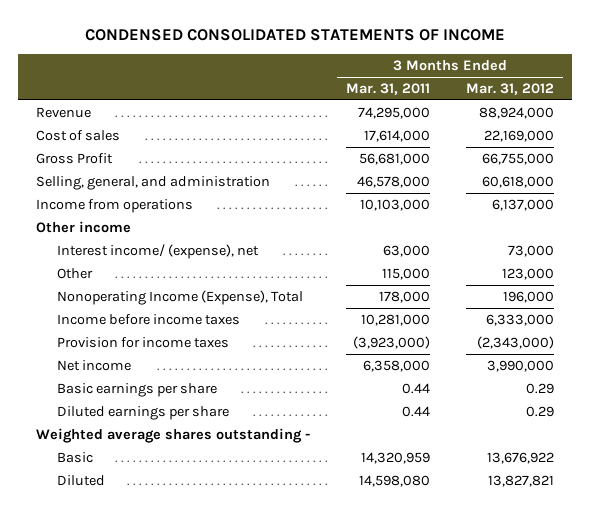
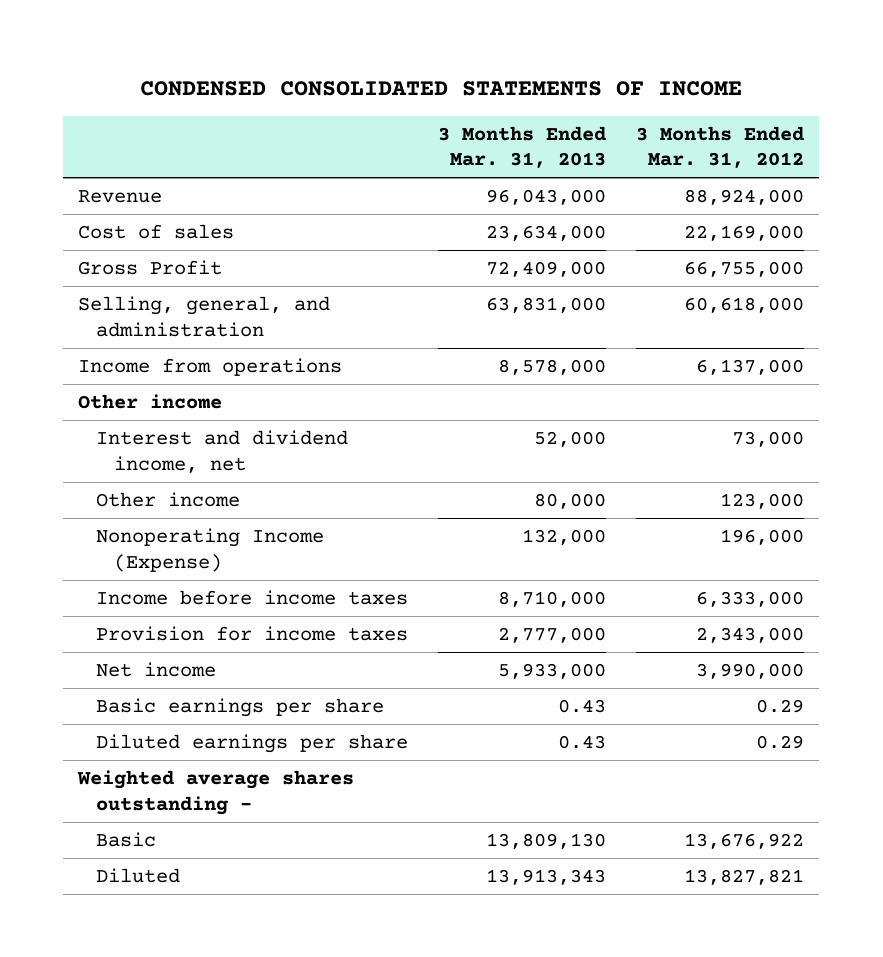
[345,83,430,96] Mar. 31, 2011 -> none
none -> [438,125,607,169] 3 Months Ended Mar. 31, 2013
[56,243,259,259] Interest income/ (expense), net -> [96,429,349,473] Interest and dividend income, net
[56,267,93,279] Other -> [96,491,241,507] Other income
[56,289,303,305] Nonoperating Income (Expense), Total -> [96,527,325,572] Nonoperating Income (Expense)
[476,335,554,349] (2,343,000) -> [696,626,805,643] 2,343,000

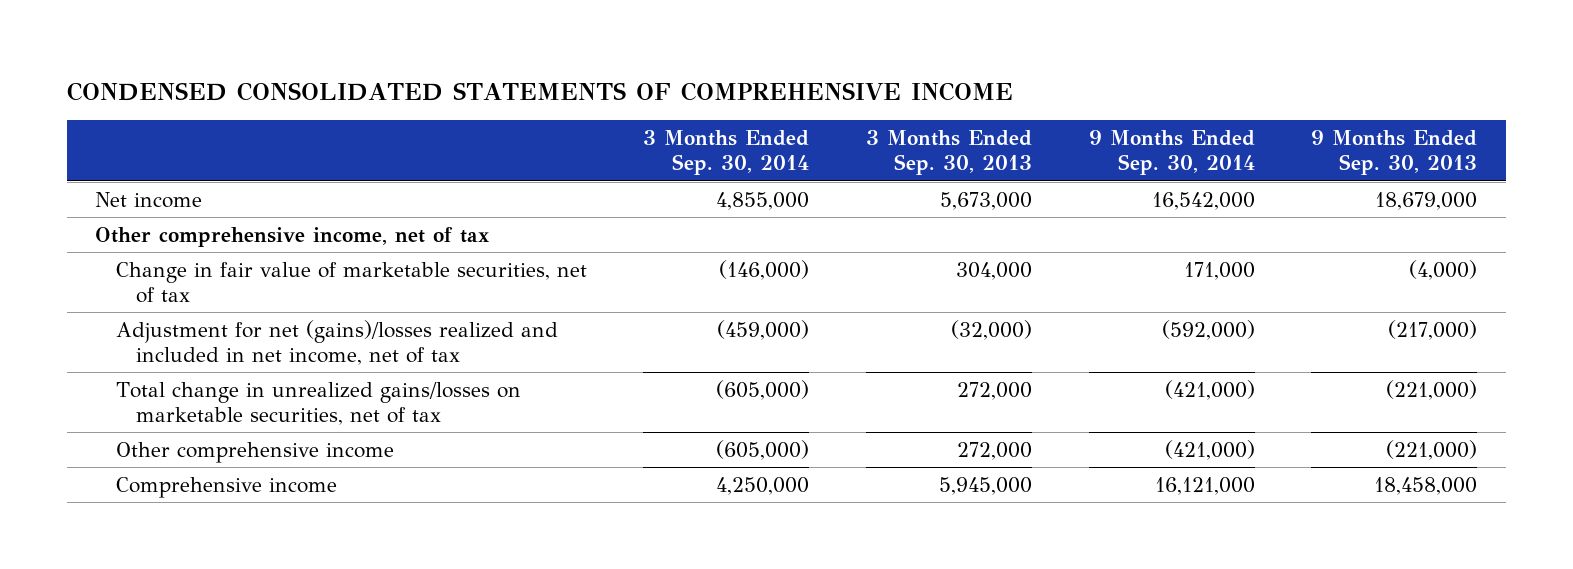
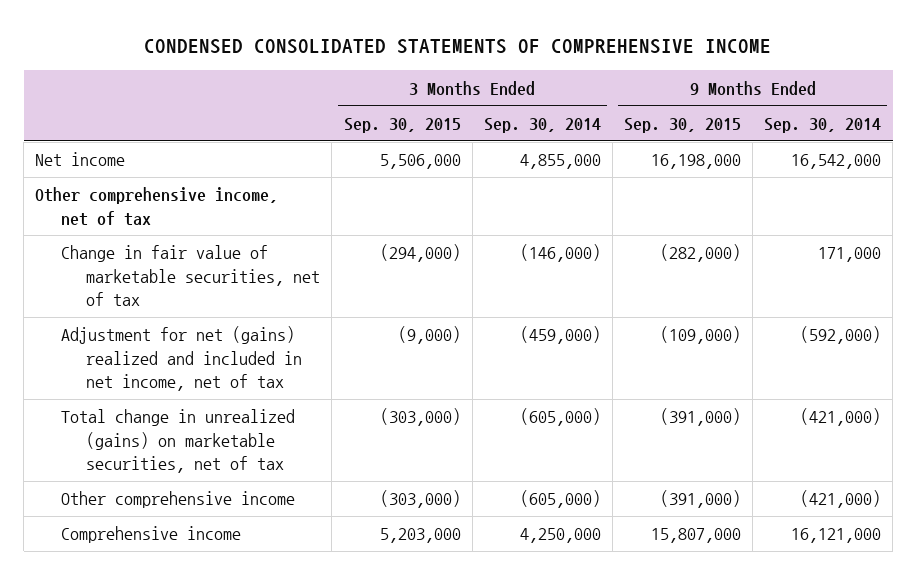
[866,129,1033,176] 3 Months Ended Sep. 30, 2013 -> none
[1311,129,1478,176] 9 Months Ended Sep. 30, 2013 -> none
none -> [343,117,461,133] Sep. 30, 2015
none -> [623,117,741,133] Sep. 30, 2015
[115,319,558,366] Adjustment for net (gains)/losses realized and included in net income, net of tax -> [60,326,303,391] Adjustment for net (gains) realized and included in net income, net of tax
[115,381,521,426] Total change in unrealized gains/losses on marketable securities, net of tax -> [60,409,295,473] Total change in unrealized (gains) on marketable securities, net of tax

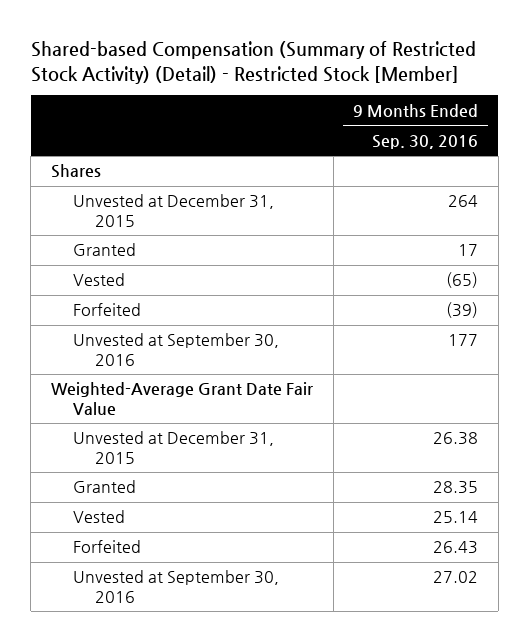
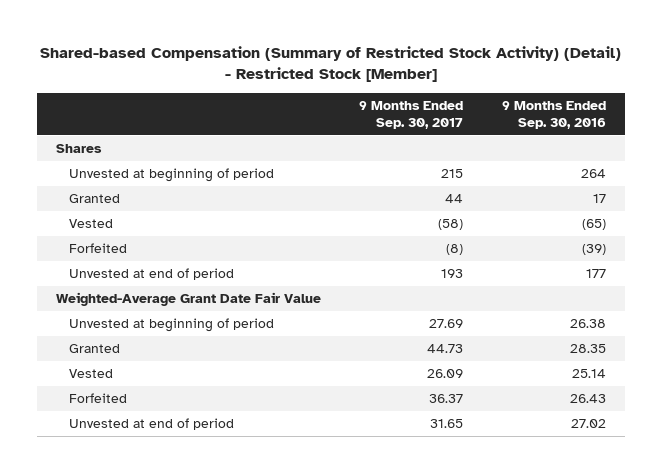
none -> [359,101,464,130] 9 Months Ended Sep. 30, 2017
[73,194,275,227] Unvested at December 31, 2015 -> [69,168,275,183] Unvested at beginning of period
[73,333,280,366] Unvested at September 30, 2016 -> [69,268,235,281] Unvested at end of period
[73,431,275,464] Unvested at December 31, 2015 -> [69,318,275,333] Unvested at beginning of period
[73,570,280,603] Unvested at September 30, 2016 -> [69,418,235,431] Unvested at end of period

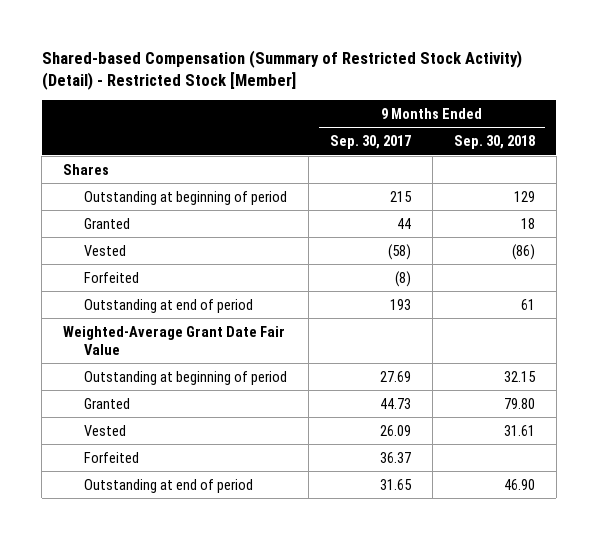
[501,101,606,130] 9 Months Ended Sep. 30, 2016 -> none
none -> [453,135,535,150] Sep. 30, 2018
[69,168,275,183] Unvested at beginning of period -> [84,190,288,205] Outstanding at beginning of period
[69,268,235,281] Unvested at end of period -> [84,298,254,313] Outstanding at end of period
[69,318,275,333] Unvested at beginning of period -> [84,370,288,385] Outstanding at beginning of period
[69,418,235,431] Unvested at end of period -> [84,478,254,493] Outstanding at end of period

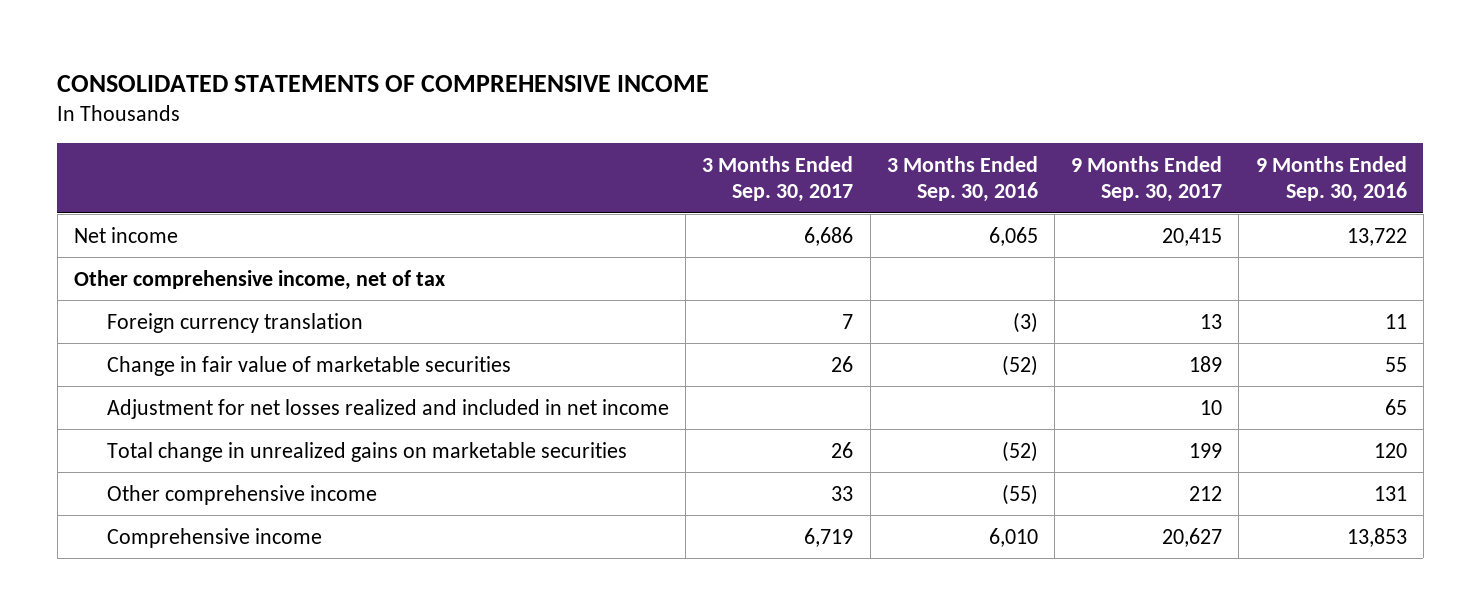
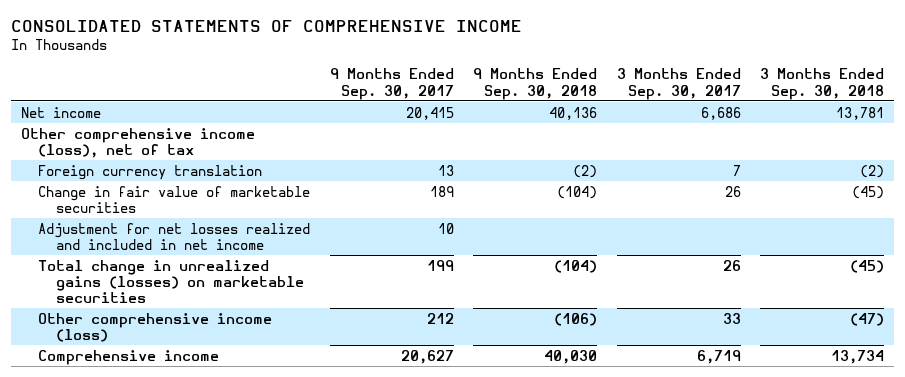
[886,155,1038,203] 3 Months Ended Sep. 30, 2016 -> none
[1255,155,1407,203] 9 Months Ended Sep. 30, 2016 -> none
none -> [473,68,598,100] 9 Months Ended Sep. 30, 2018
none -> [760,68,885,100] 3 Months Ended Sep. 30, 2018
[74,269,446,290] Other comprehensive income, net of tax -> [20,127,255,158] Other comprehensive income (loss), net of tax
[106,441,627,462] Total change in unrealized gains on marketable securities -> [38,259,304,303] Total change in unrealized gains (losses) on marketable securities
[106,484,377,505] Other comprehensive income -> [38,312,273,342] Other comprehensive income (loss)

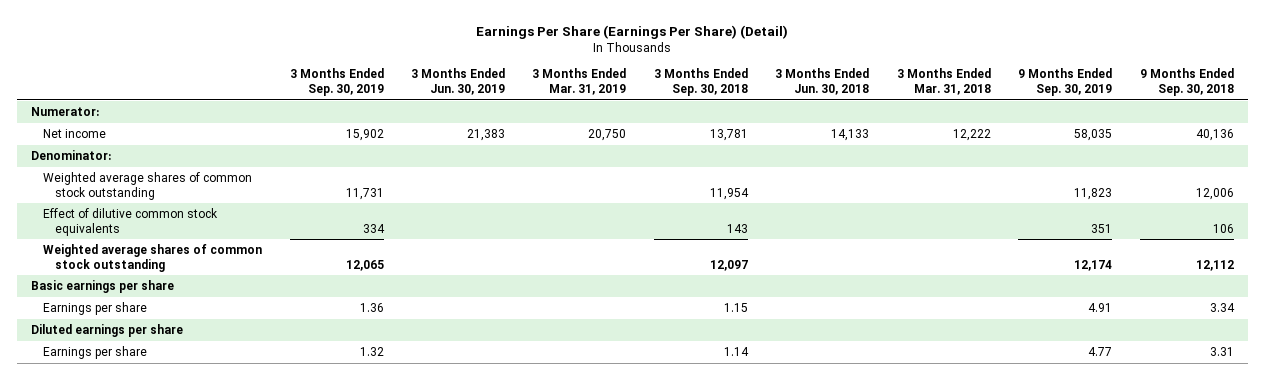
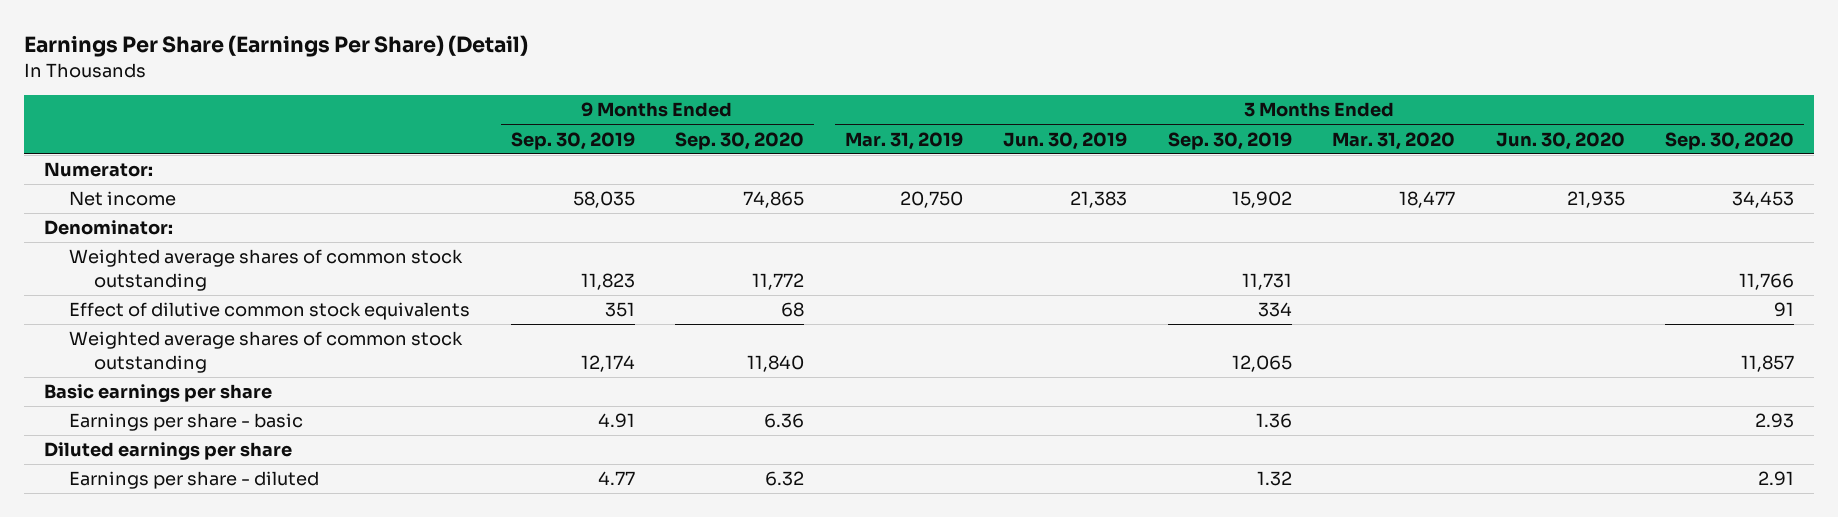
[653,68,748,96] 3 Months Ended Sep. 30, 2018 -> none
[775,68,870,95] 3 Months Ended Jun. 30, 2018 -> none
[896,68,991,95] 3 Months Ended Mar. 31, 2018 -> none
[1139,68,1234,96] 9 Months Ended Sep. 30, 2018 -> none
none -> [675,131,805,150] Sep. 30, 2020
none -> [1332,131,1456,150] Mar. 31, 2020
none -> [1495,131,1625,150] Jun. 30, 2020
none -> [1665,131,1795,150] Sep. 30, 2020
[43,302,148,316] Earnings per share -> [69,413,304,432] Earnings per share - basic
[43,346,148,360] Earnings per share -> [69,471,320,490] Earnings per share - diluted

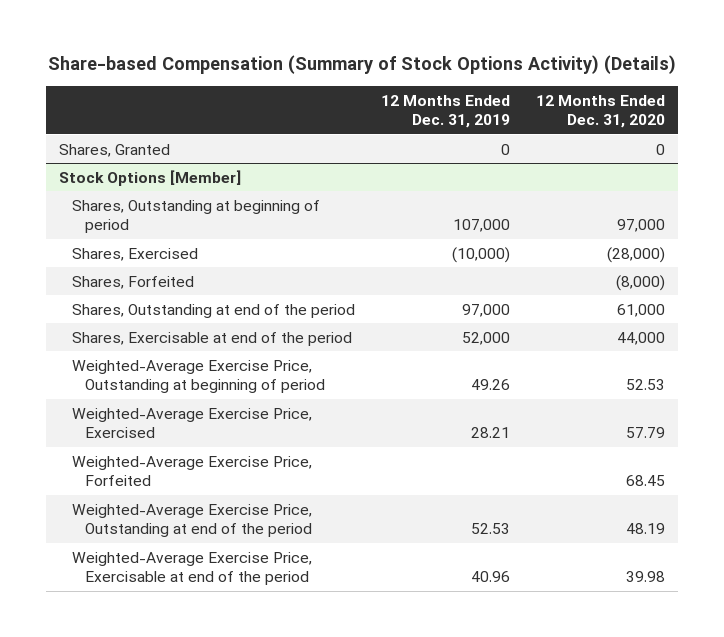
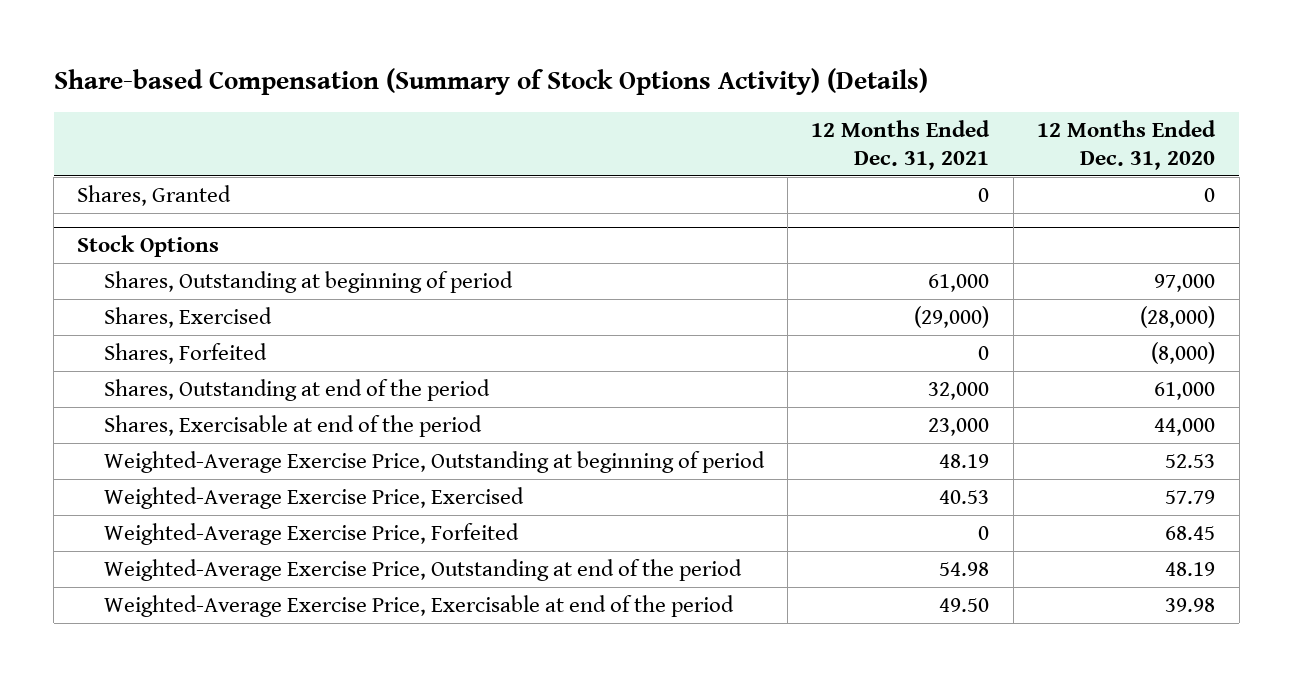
[380,94,510,129] 12 Months Ended Dec. 31, 2019 -> none
none -> [811,119,991,170] 12 Months Ended Dec. 31, 2021
[59,169,242,186] Stock Options [Member] -> [77,235,220,258] Stock Options

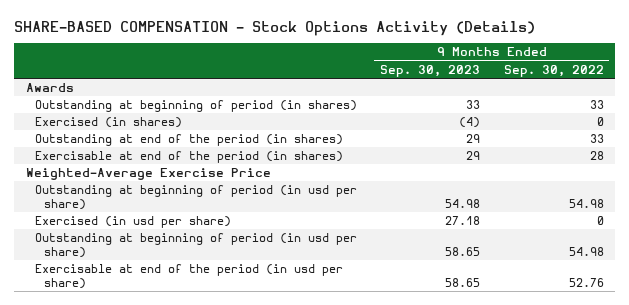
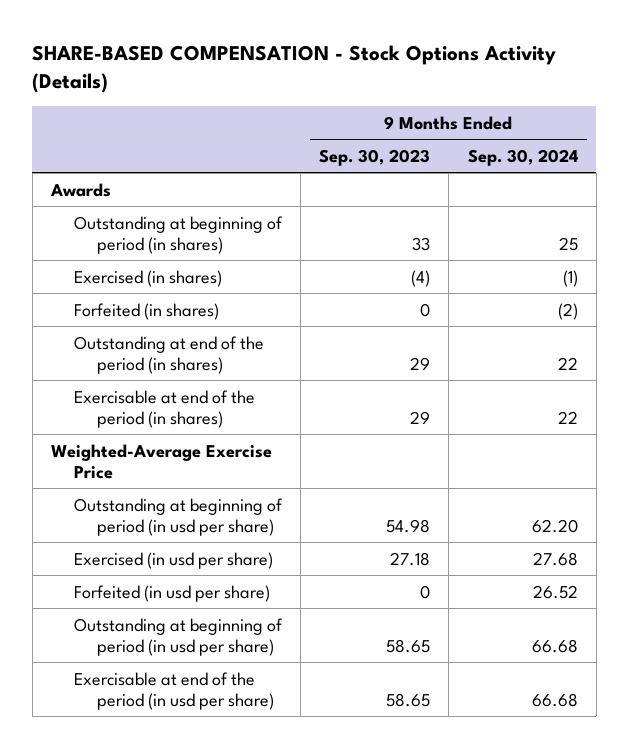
[503,64,604,77] Sep. 30, 2022 -> none
none -> [467,148,578,166] Sep. 30, 2024
none -> [73,302,219,320] Forfeited (in shares)
none -> [73,584,270,602] Forfeited (in usd per share)

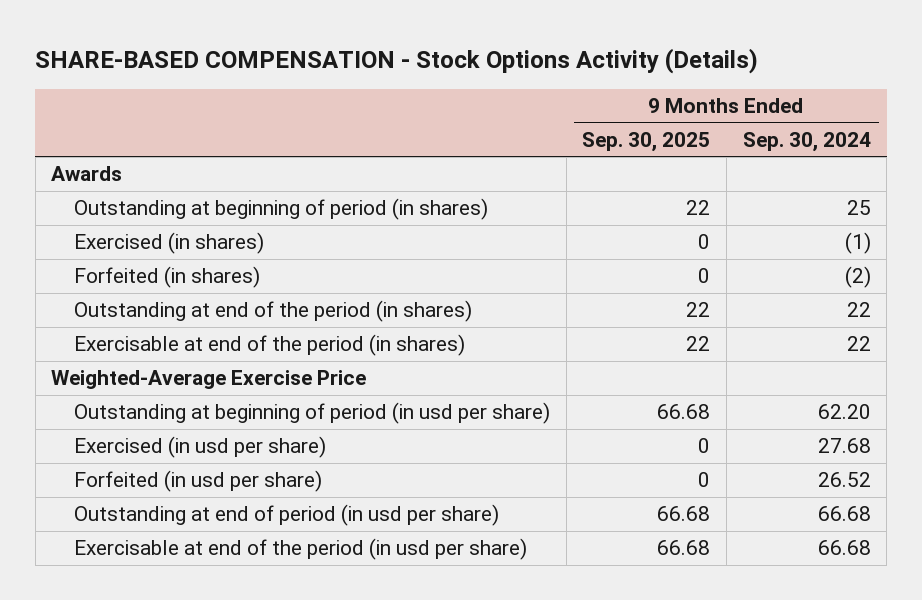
[319,148,431,166] Sep. 30, 2023 -> none
none -> [582,131,711,152] Sep. 30, 2025
[73,617,283,656] Outstanding at beginning of period (in usd per share) -> [74,504,500,527] Outstanding at end of period (in usd per share)

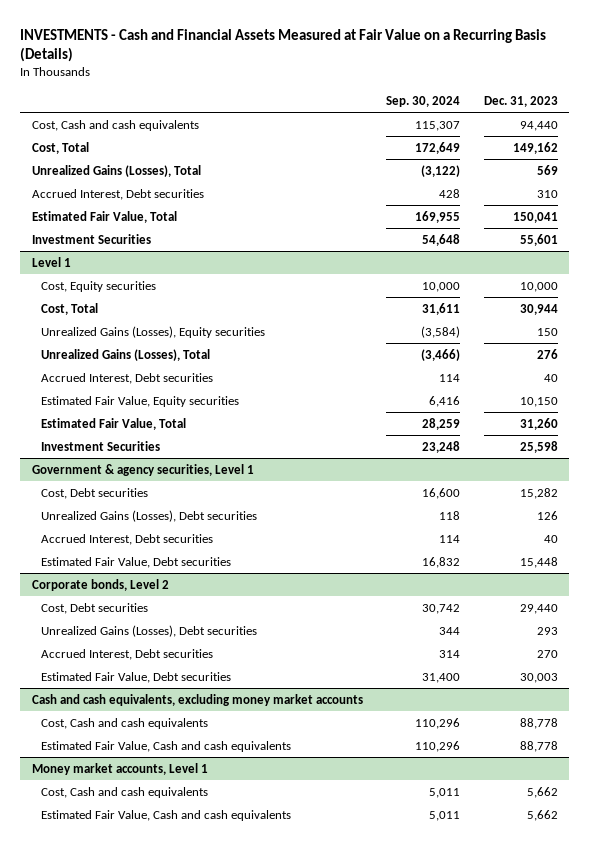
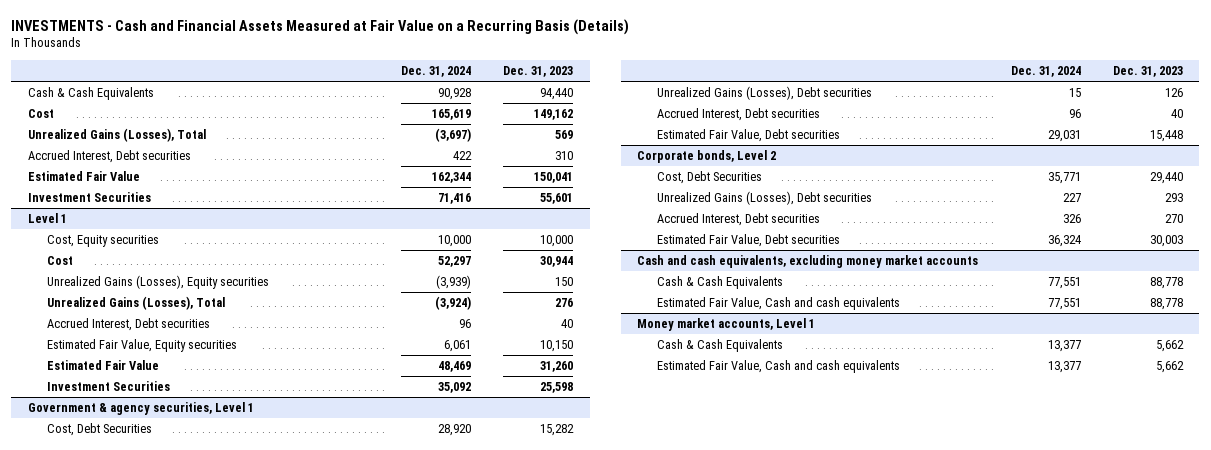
[386,95,461,107] Sep. 30, 2024 -> none
none -> [401,66,472,78] Dec. 31, 2024
[31,119,199,131] Cost, Cash and cash equivalents -> [27,87,154,101] Cash & Cash Equivalents
[31,141,89,154] Cost, Total -> [27,109,54,119] Cost
[31,210,177,223] Estimated Fair Value, Total -> [27,171,140,182] Estimated Fair Value
[40,302,98,315] Cost, Total -> [47,256,74,266] Cost
[40,417,186,430] Estimated Fair Value, Total -> [47,360,160,371] Estimated Fair Value
[40,487,148,499] Cost, Debt securities -> [47,423,153,437] Cost, Debt Securities
[40,602,148,614] Cost, Debt securities -> [656,171,762,185] Cost, Debt Securities
[40,717,208,729] Cost, Cash and cash equivalents -> [656,276,783,290] Cash & Cash Equivalents
[40,786,208,798] Cost, Cash and cash equivalents -> [656,339,783,353] Cash & Cash Equivalents

